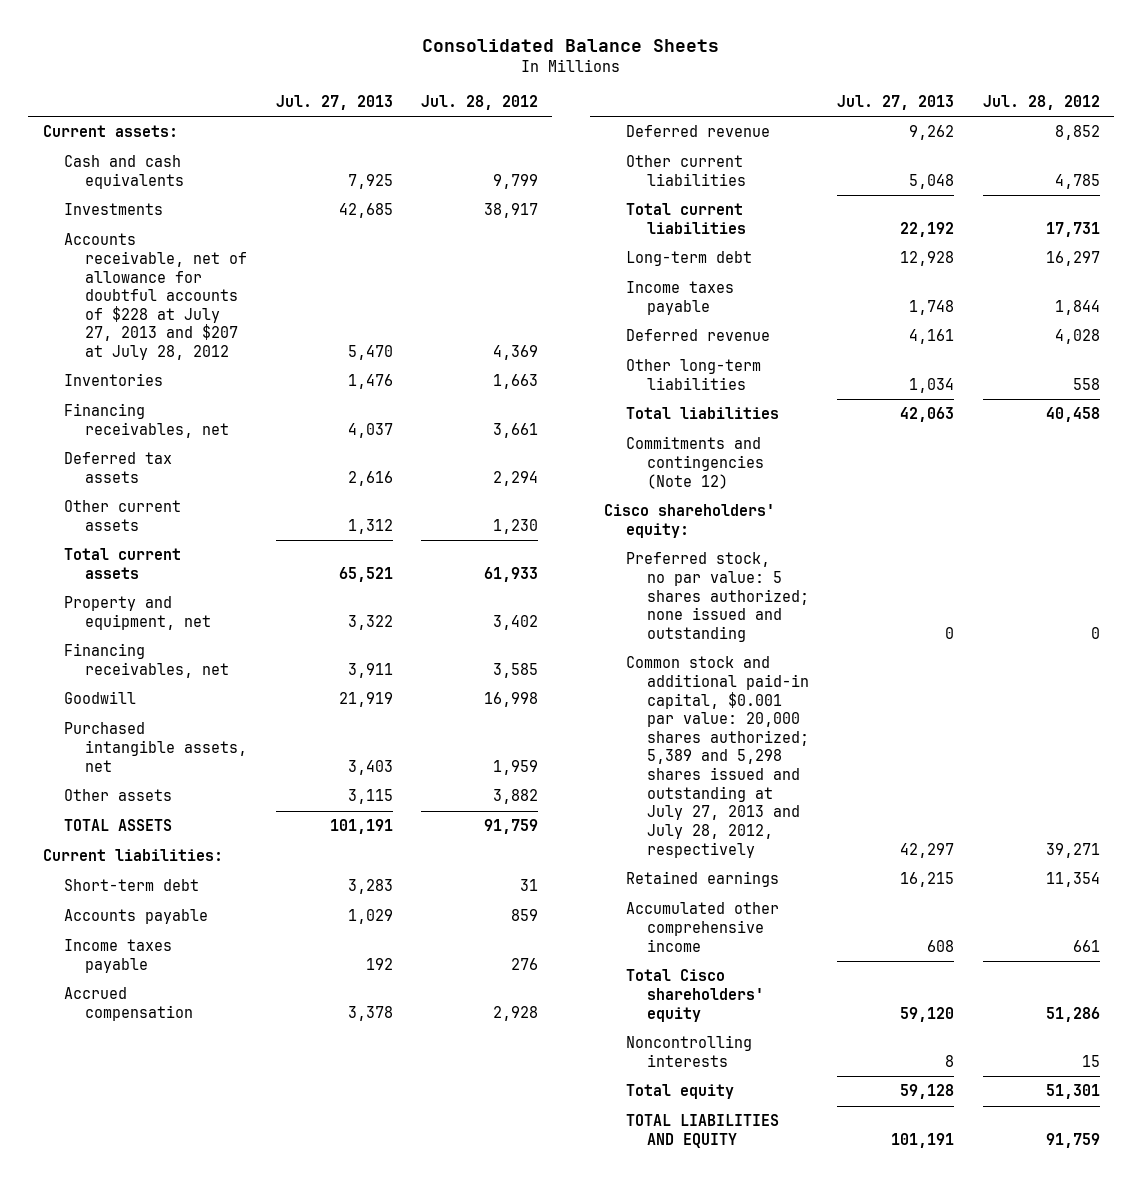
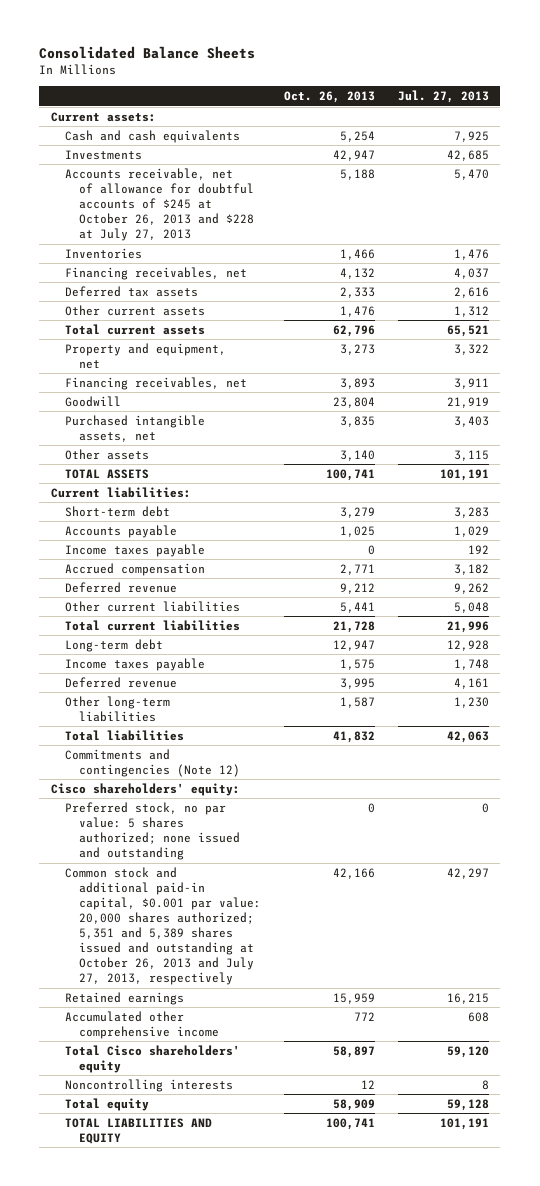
[421,95,539,111] Jul. 28, 2012 -> none
none -> [283,91,375,104] Oct. 26, 2013
[63,233,247,361] Accounts receivable, net of allowance for doubtful accounts of $228 at July 27, 2013 and $207 at July 28, 2012 -> [64,167,254,242] Accounts receivable, net of allowance for doubtful accounts of $245 at October 26, 2013 and $228 at July 27, 2013
[347,1005,393,1021] 3,378 -> [453,563,489,575] 3,182
[900,221,955,237] 22,192 -> [446,620,489,633] 21,996
[909,377,955,393] 1,034 -> [453,696,489,708] 1,230
[625,656,809,858] Common stock and additional paid-in capital, $0.001 par value: 20,000 shares authorized; 5,389 and 5,298 shares issued and outstanding at July 27, 2013 and July 28, 2012, respectively -> [64,866,261,986] Common stock and additional paid-in capital, $0.001 par value: 20,000 shares authorized; 5,351 and 5,389 shares issued and outstanding at October 26, 2013 and July 27, 2013, respectively

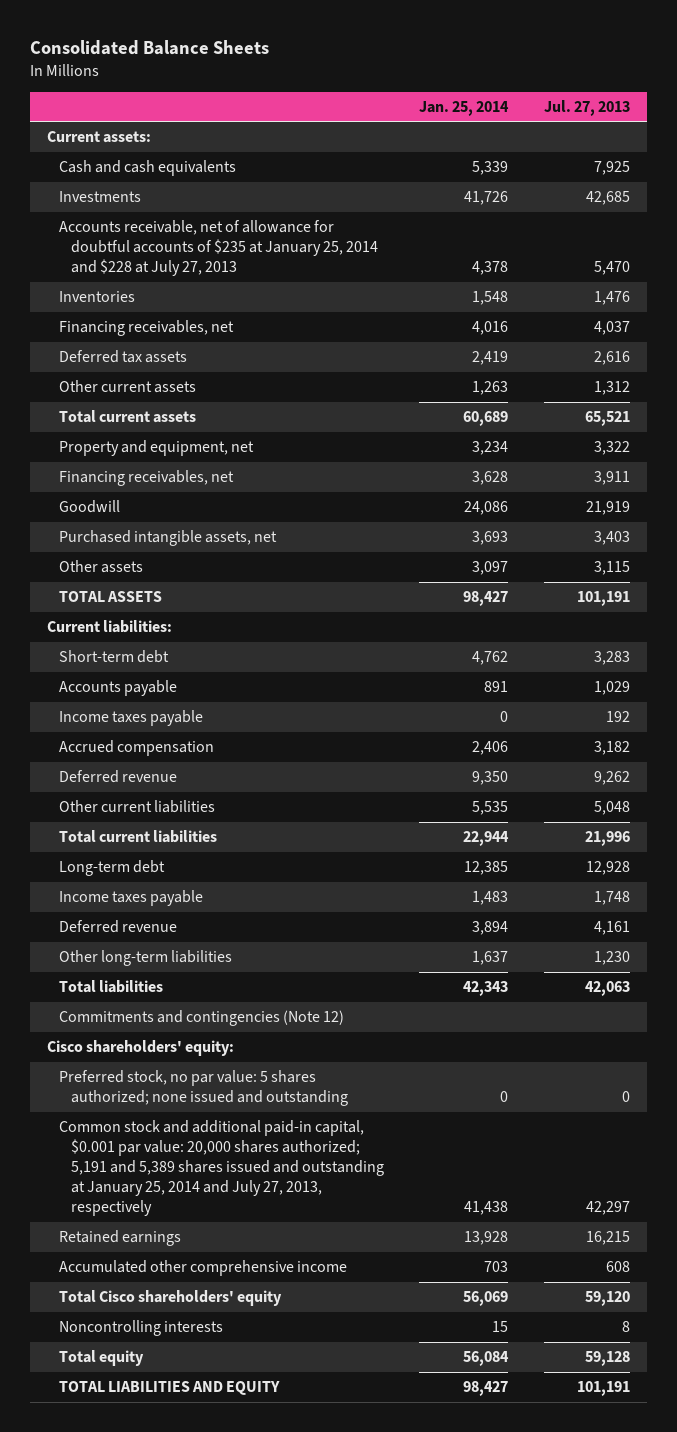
[283,91,375,104] Oct. 26, 2013 -> none
none -> [419,100,510,116] Jan. 25, 2014
[64,167,254,242] Accounts receivable, net of allowance for doubtful accounts of $245 at October 26, 2013 and $228 at July 27, 2013 -> [59,220,379,277] Accounts receivable, net of allowance for doubtful accounts of $235 at January 25, 2014 and $228 at July 27, 2013
[64,866,261,986] Common stock and additional paid-in capital, $0.001 par value: 20,000 shares authorized; 5,351 and 5,389 shares issued and outstanding at October 26, 2013 and July 27, 2013, respectively -> [59,1120,385,1217] Common stock and additional paid-in capital, $0.001 par value: 20,000 shares authorized; 5,191 and 5,389 shares issued and outstanding at January 25, 2014 and July 27, 2013, respectively

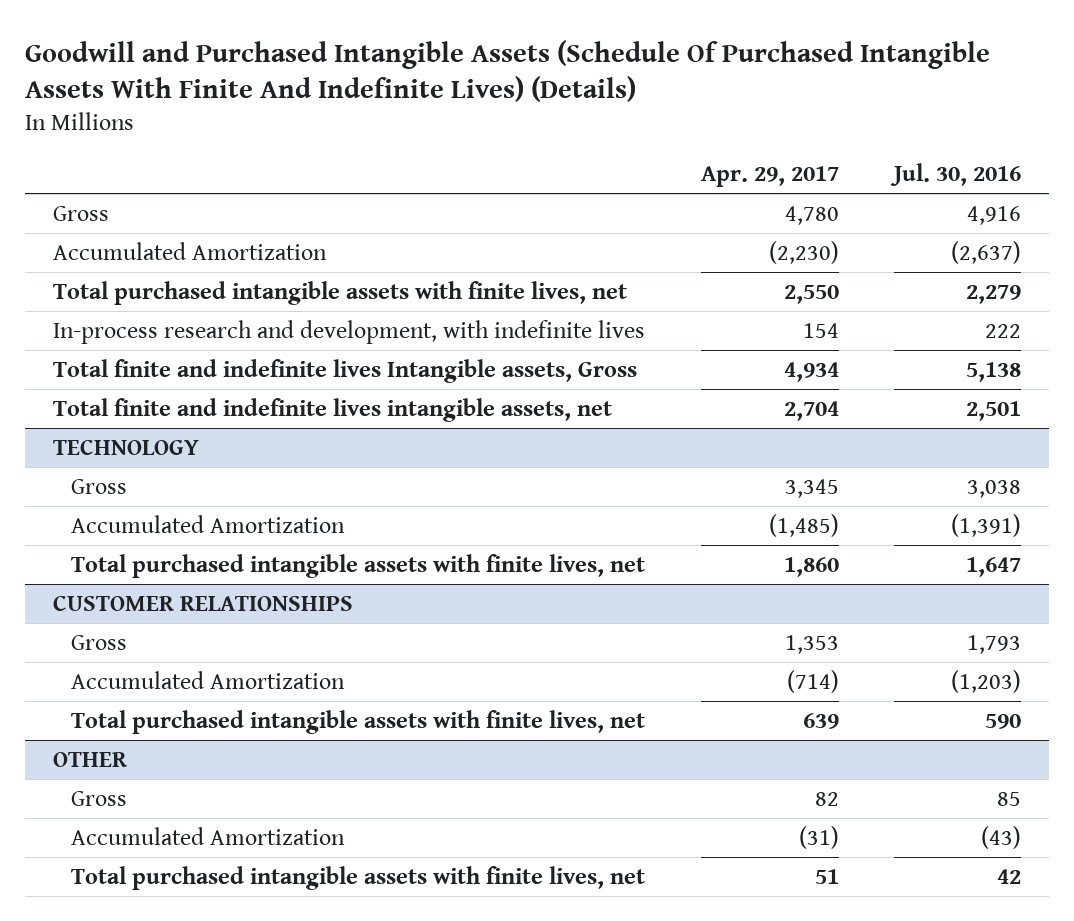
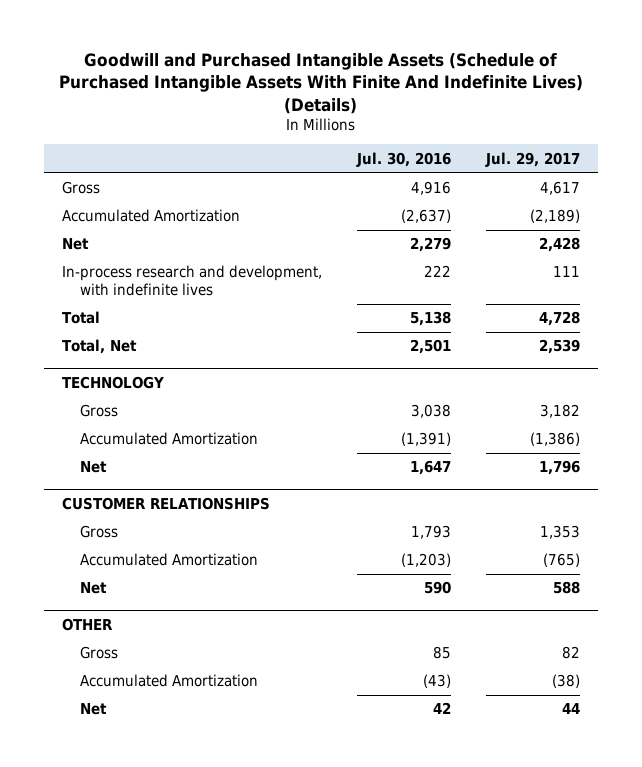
[24,39,990,103] Goodwill and Purchased Intangible Assets (Schedule Of Purchased Intangible Assets With Finite And Indefinite Lives) (Details) -> [59,53,584,114] Goodwill and Purchased Intangible Assets (Schedule of Purchased Intangible Assets With Finite And Indefinite Lives) (Details)
[700,166,839,188] Apr. 29, 2017 -> none
none -> [485,151,581,167] Jul. 29, 2017
[52,280,627,305] Total purchased intangible assets with finite lives, net -> [61,238,89,251] Net
[52,358,637,383] Total finite and indefinite lives Intangible assets, Gross -> [61,311,100,325] Total
[52,397,612,422] Total finite and indefinite lives intangible assets, net -> [61,339,137,355] Total, Net
[71,553,646,578] Total purchased intangible assets with finite lives, net -> [80,461,108,474] Net
[71,709,646,734] Total purchased intangible assets with finite lives, net -> [80,582,108,595] Net
[71,865,646,890] Total purchased intangible assets with finite lives, net -> [80,703,108,716] Net

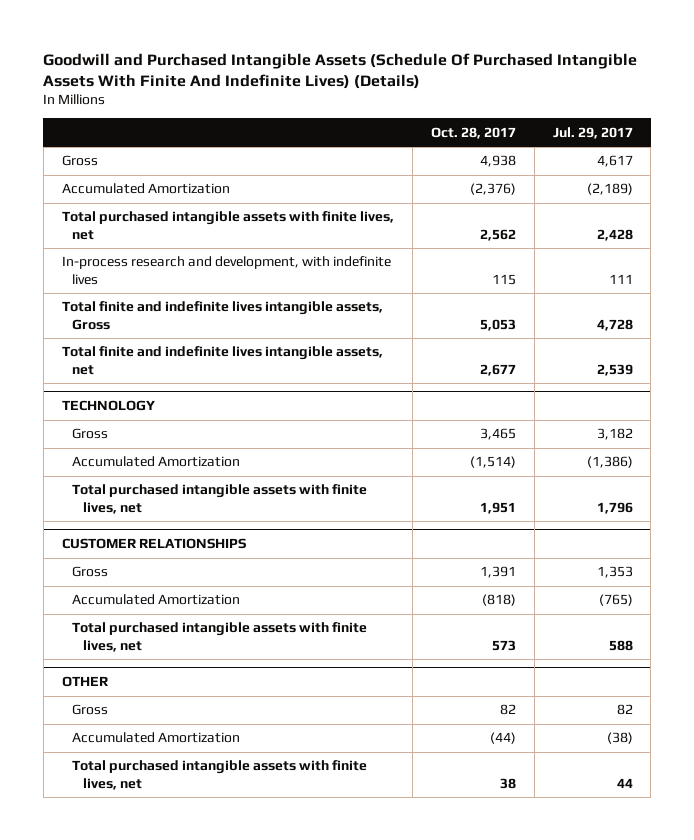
[59,53,584,114] Goodwill and Purchased Intangible Assets (Schedule of Purchased Intangible Assets With Finite And Indefinite Lives) (Details) -> [43,52,638,89] Goodwill and Purchased Intangible Assets (Schedule Of Purchased Intangible Assets With Finite And Indefinite Lives) (Details)
[356,151,452,167] Jul. 30, 2016 -> none
none -> [430,126,516,139] Oct. 28, 2017
[61,238,89,251] Net -> [61,211,394,240] Total purchased intangible assets with finite lives, net
[61,311,100,325] Total -> [61,301,383,330] Total finite and indefinite lives intangible assets, Gross
[61,339,137,355] Total, Net -> [61,346,383,375] Total finite and indefinite lives intangible assets, net
[80,461,108,474] Net -> [72,484,368,514] Total purchased intangible assets with finite lives, net
[80,582,108,595] Net -> [72,622,368,652] Total purchased intangible assets with finite lives, net
[80,703,108,716] Net -> [72,760,368,790] Total purchased intangible assets with finite lives, net

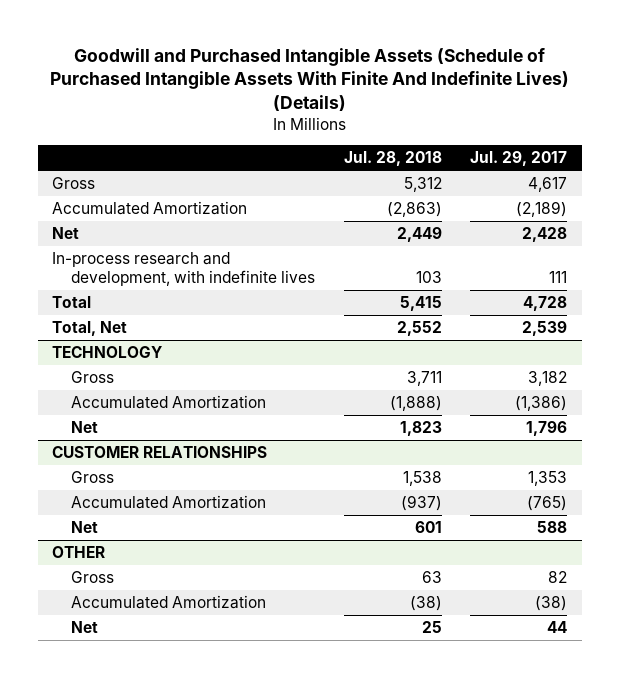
[43,52,638,89] Goodwill and Purchased Intangible Assets (Schedule Of Purchased Intangible Assets With Finite And Indefinite Lives) (Details) -> [49,47,569,112] Goodwill and Purchased Intangible Assets (Schedule of Purchased Intangible Assets With Finite And Indefinite Lives) (Details)
[430,126,516,139] Oct. 28, 2017 -> none
none -> [343,151,442,167] Jul. 28, 2018
[61,211,394,240] Total purchased intangible assets with finite lives, net -> [52,226,80,239] Net
[61,301,383,330] Total finite and indefinite lives intangible assets, Gross -> [52,295,92,308] Total
[61,346,383,375] Total finite and indefinite lives intangible assets, net -> [52,320,128,336] Total, Net
[72,484,368,514] Total purchased intangible assets with finite lives, net -> [70,420,98,433] Net
[72,622,368,652] Total purchased intangible assets with finite lives, net -> [70,520,98,533] Net
[72,760,368,790] Total purchased intangible assets with finite lives, net -> [70,620,98,633] Net

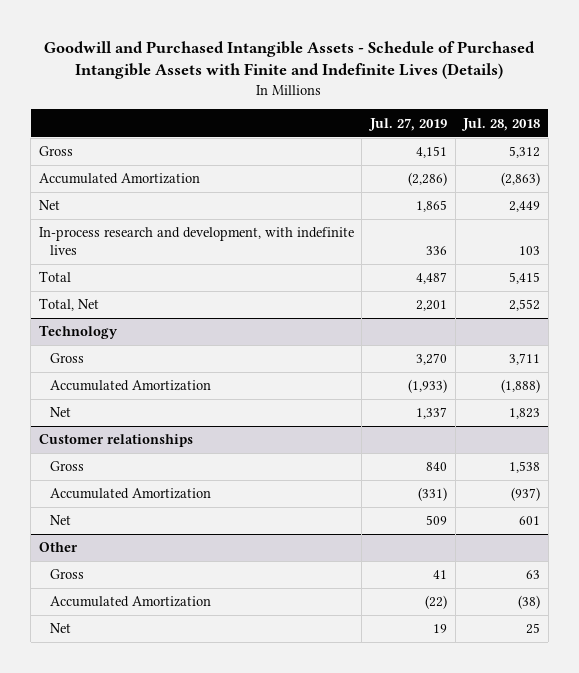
[49,47,569,112] Goodwill and Purchased Intangible Assets (Schedule of Purchased Intangible Assets With Finite And Indefinite Lives) (Details) -> [44,41,536,80] Goodwill and Purchased Intangible Assets - Schedule of Purchased Intangible Assets with Finite and Indefinite Lives (Details)
[470,151,568,167] Jul. 29, 2017 -> none
none -> [367,117,447,131] Jul. 27, 2019
[52,345,163,358] TECHNOLOGY -> [38,325,118,340] Technology
[52,445,268,458] CUSTOMER RELATIONSHIPS -> [38,434,193,448] Customer relationships
[52,545,106,558] OTHER -> [38,542,78,553] Other

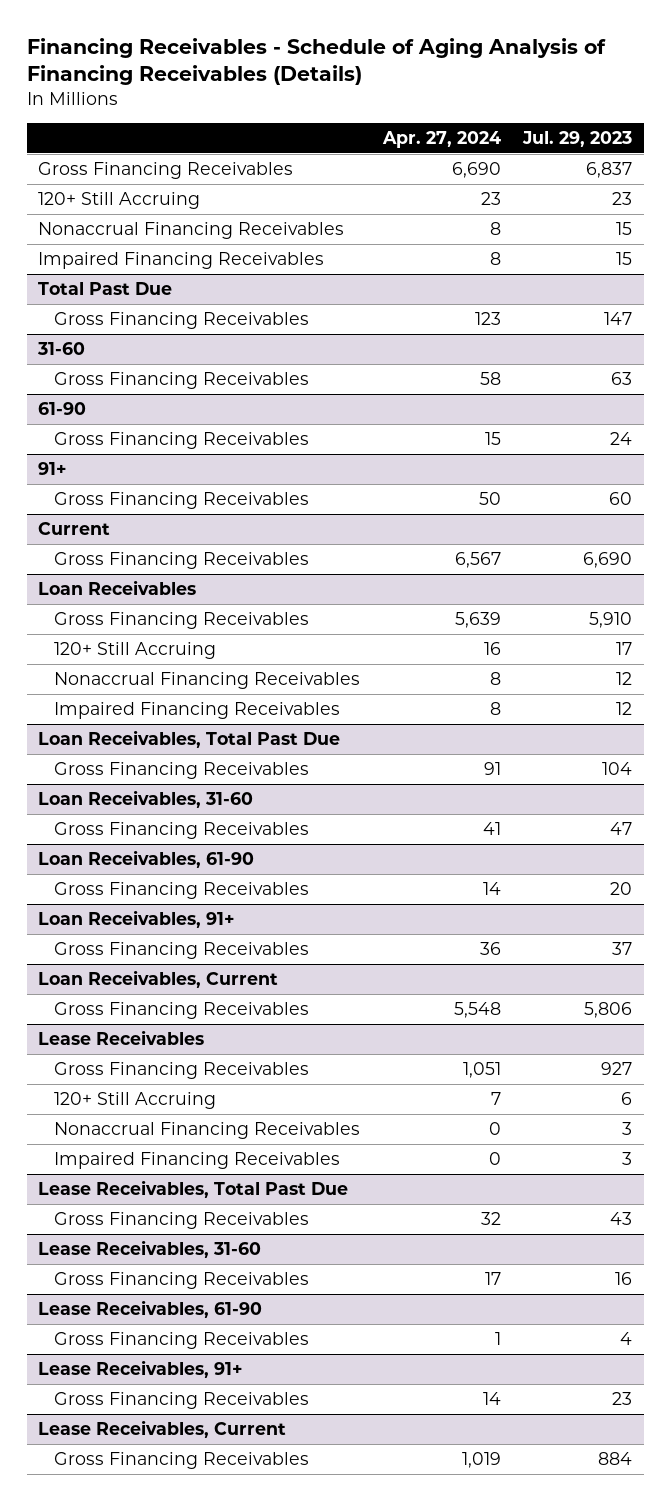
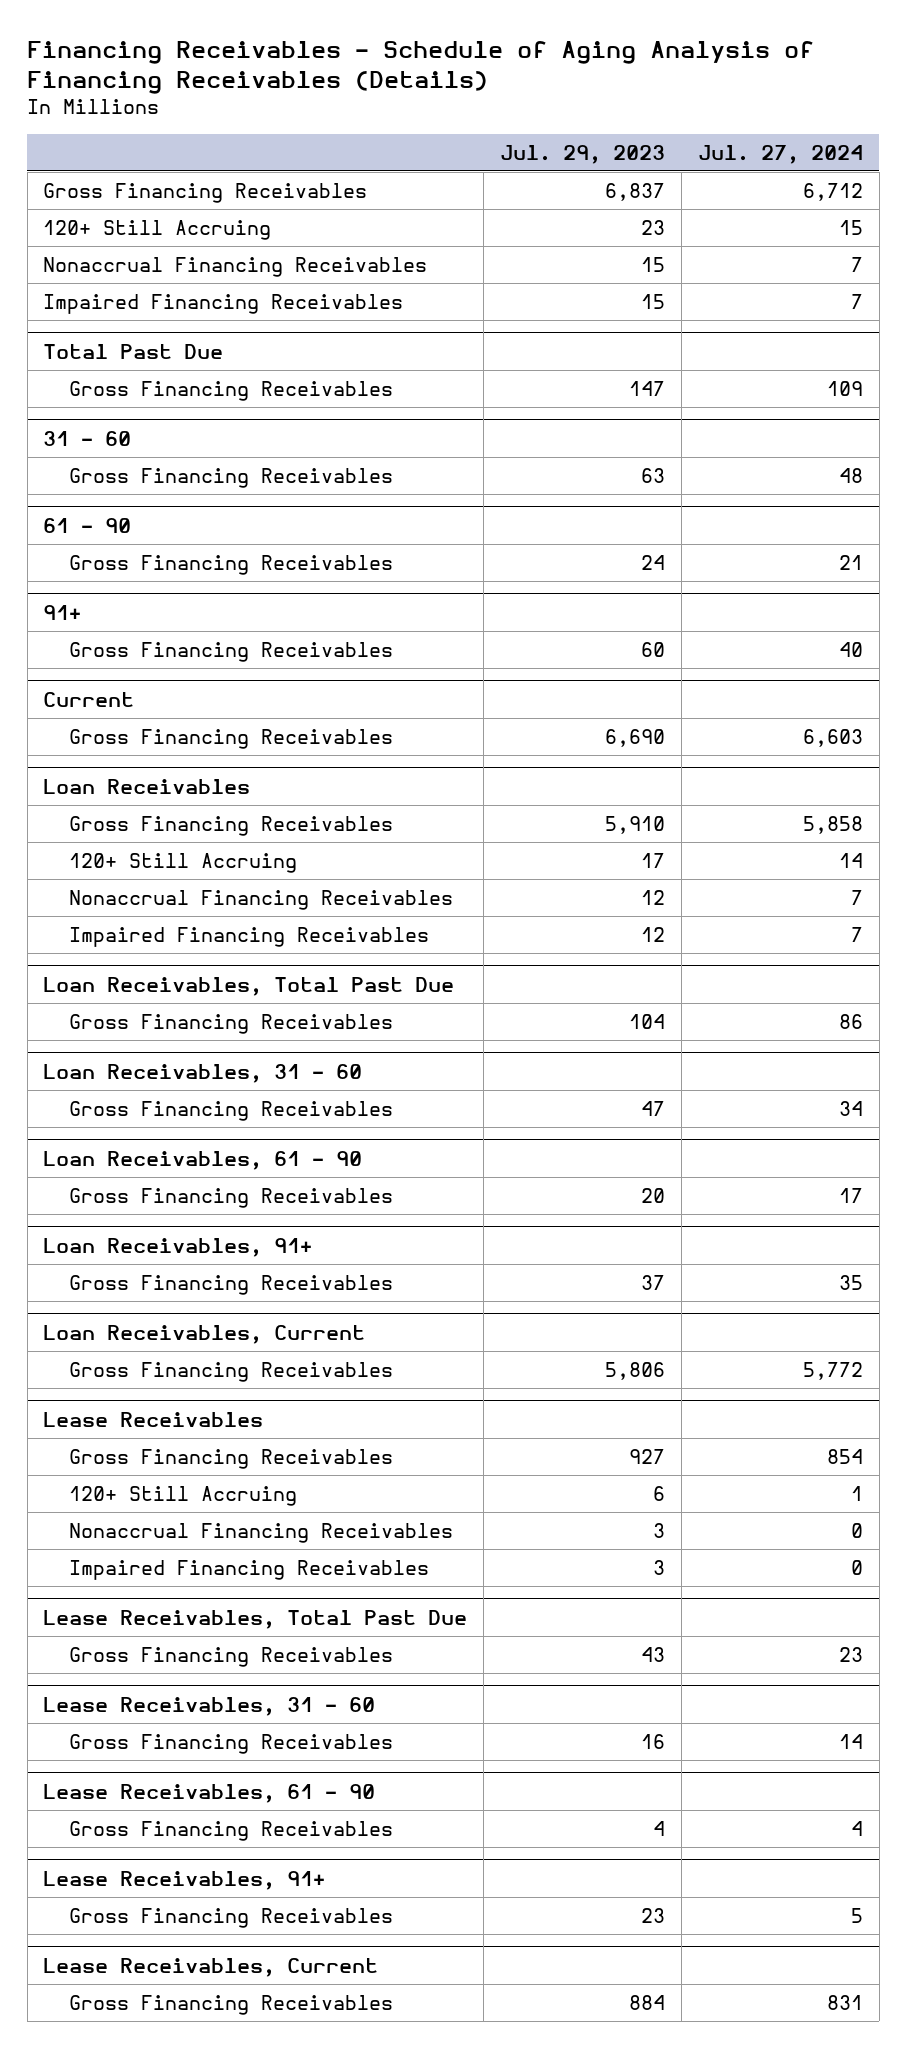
[381,130,501,148] Apr. 27, 2024 -> none
none -> [697,144,863,164] Jul. 27, 2024
[37,342,86,356] 31-60 -> [43,430,132,446] 31 - 60
[38,402,87,416] 61-90 -> [43,517,132,533] 61 - 90
[38,790,254,809] Loan Receivables, 31-60 -> [43,1063,363,1083] Loan Receivables, 31 - 60
[38,850,255,869] Loan Receivables, 61-90 -> [43,1150,363,1170] Loan Receivables, 61 - 90
[38,1240,262,1259] Lease Receivables, 31-60 -> [43,1696,376,1716] Lease Receivables, 31 - 60
[38,1300,263,1319] Lease Receivables, 61-90 -> [43,1783,376,1803] Lease Receivables, 61 - 90

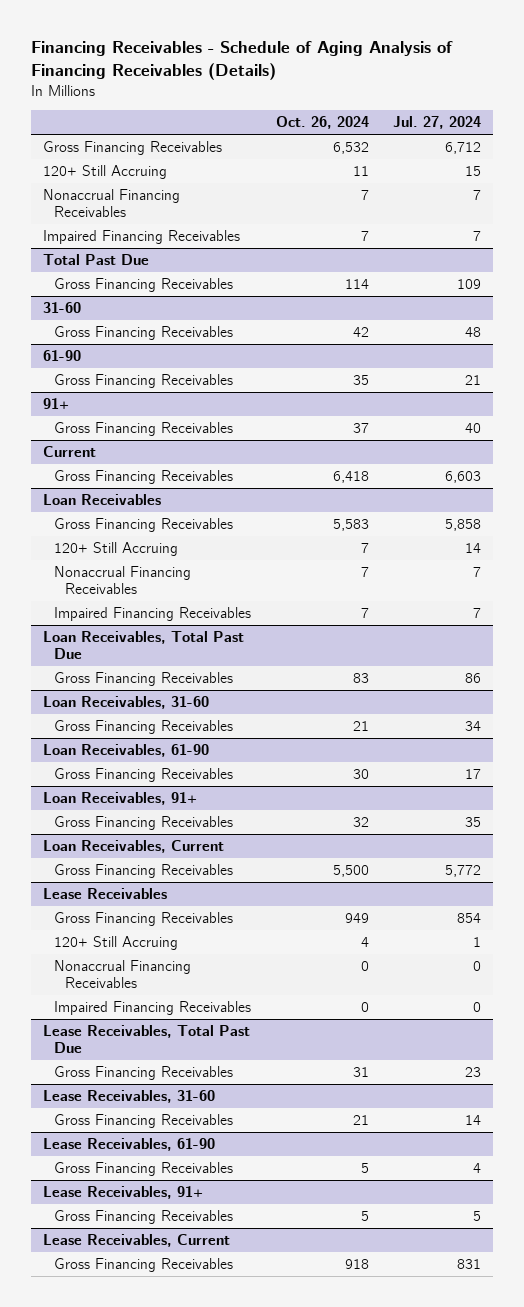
[500,144,666,164] Jul. 29, 2023 -> none
none -> [275,116,369,130] Oct. 26, 2024
[43,430,132,446] 31 - 60 -> [42,302,81,314] 31-60
[43,517,132,533] 61 - 90 -> [42,350,81,362] 61-90
[43,1063,363,1083] Loan Receivables, 31 - 60 -> [42,696,209,710] Loan Receivables, 31-60
[43,1150,363,1170] Loan Receivables, 61 - 90 -> [42,744,209,758] Loan Receivables, 61-90
[43,1696,376,1716] Lease Receivables, 31 - 60 -> [42,1090,215,1104] Lease Receivables, 31-60
[43,1783,376,1803] Lease Receivables, 61 - 90 -> [42,1138,215,1152] Lease Receivables, 61-90

